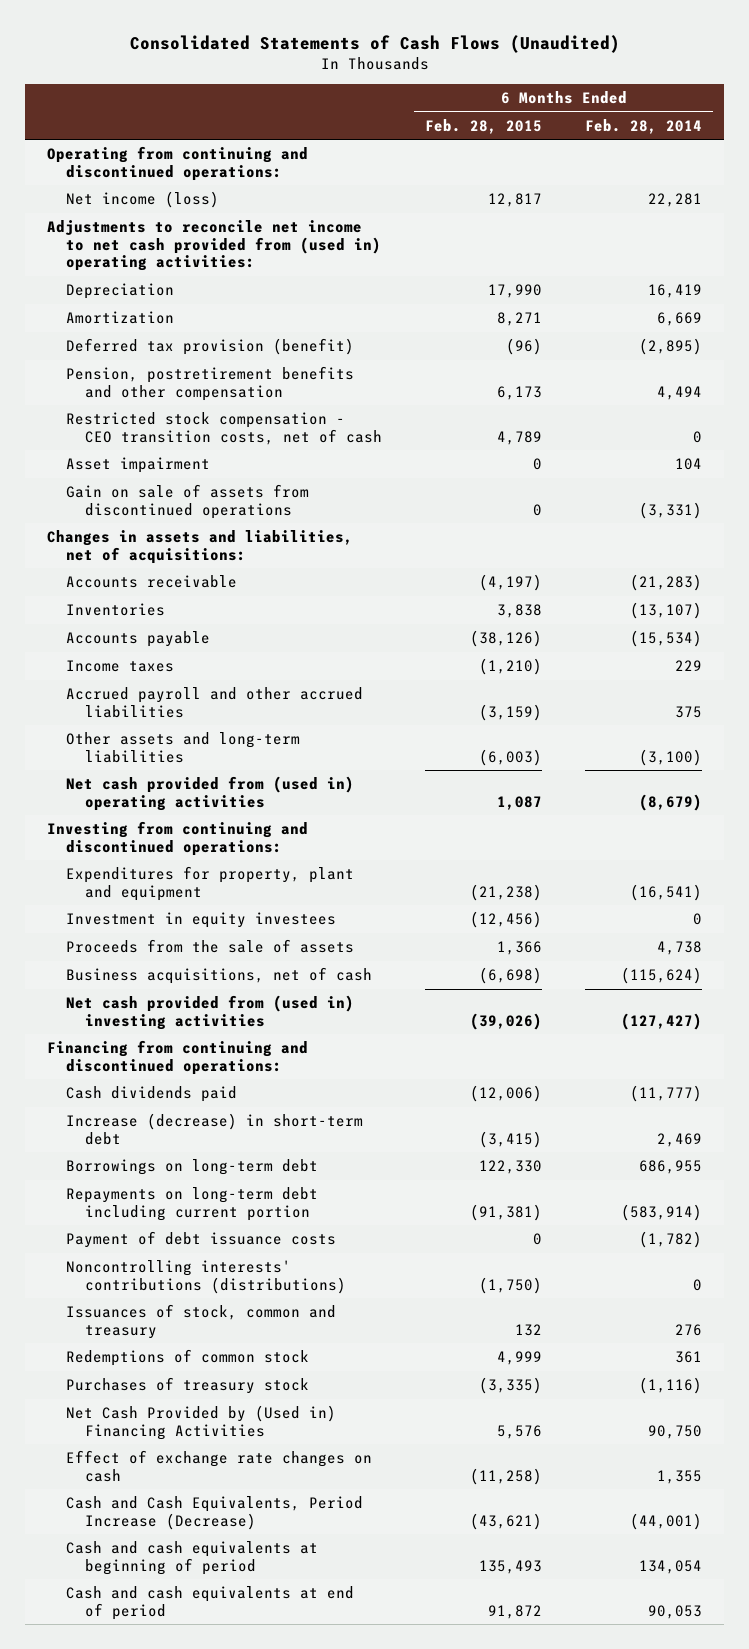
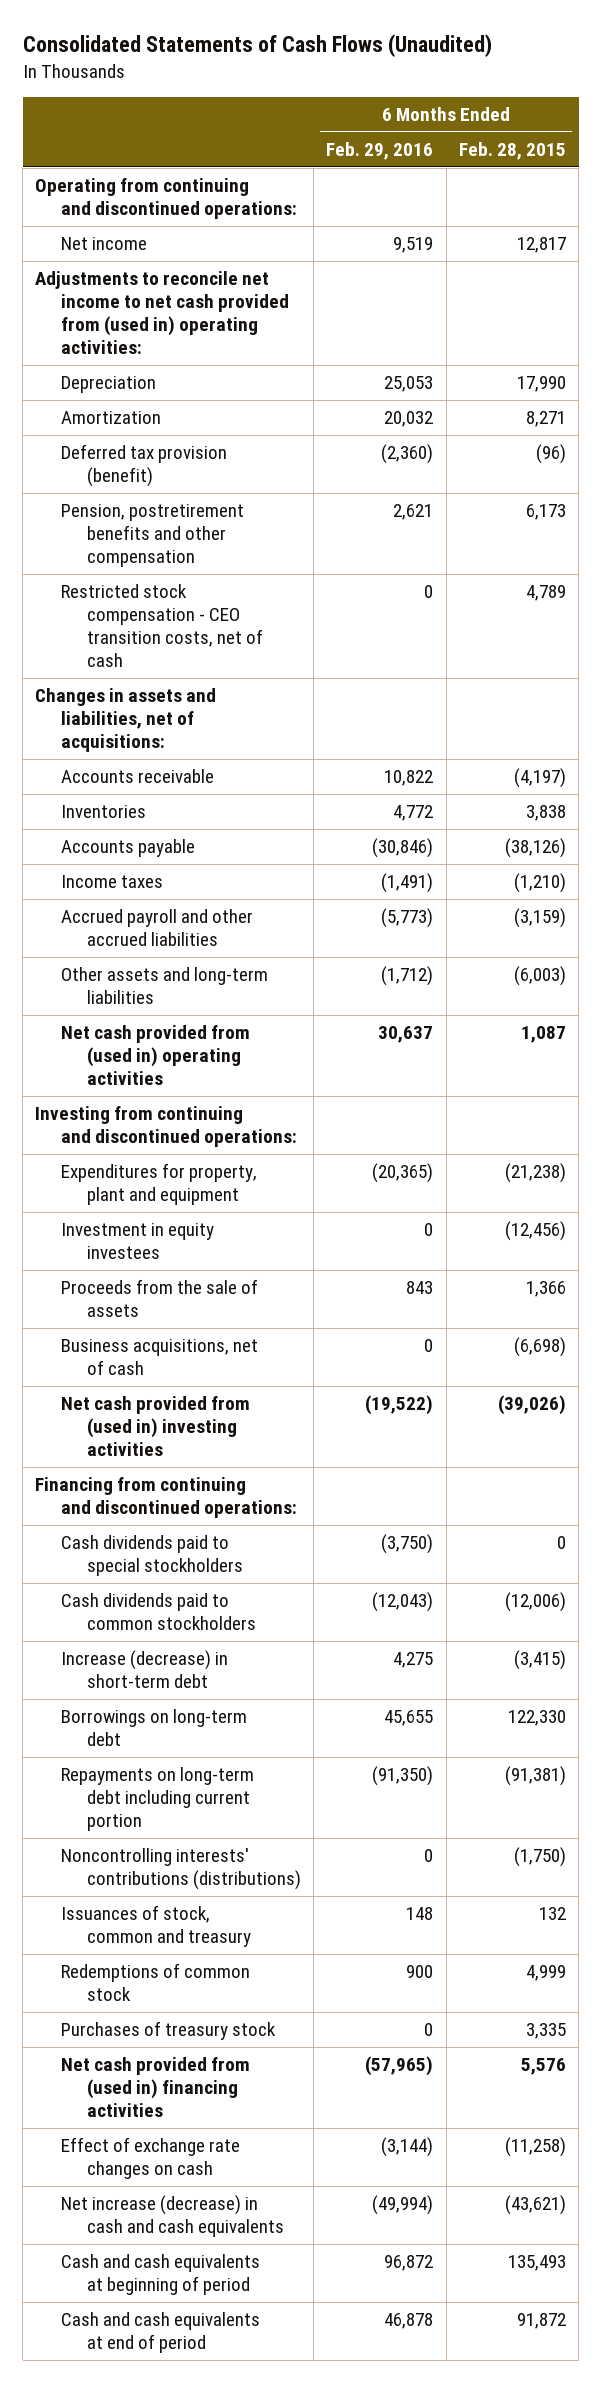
[585,118,703,134] Feb. 28, 2014 -> none
none -> [326,142,434,161] Feb. 29, 2016
[65,191,219,209] Net income (loss) -> [61,237,148,251] Net income
[65,457,210,474] Asset impairment -> none
[65,484,309,519] Gain on sale of assets from discontinued operations -> none
none -> [61,1535,243,1577] Cash dividends paid to special stockholders
[65,1086,237,1103] Cash dividends paid -> [61,1593,256,1631] Cash dividends paid to common stockholders
[65,1231,336,1249] Payment of debt issuance costs -> none
[479,1377,543,1395] (3,335) -> [525,2023,566,2040] 3,335
[65,1405,336,1440] Net Cash Provided by (Used in) Financing Activities -> [61,2057,251,2118] Net cash provided from (used in) financing activities
[65,1496,363,1530] Cash and Cash Equivalents, Period Increase (Decrease) -> [61,2195,284,2238] Net increase (decrease) in cash and cash equivalents

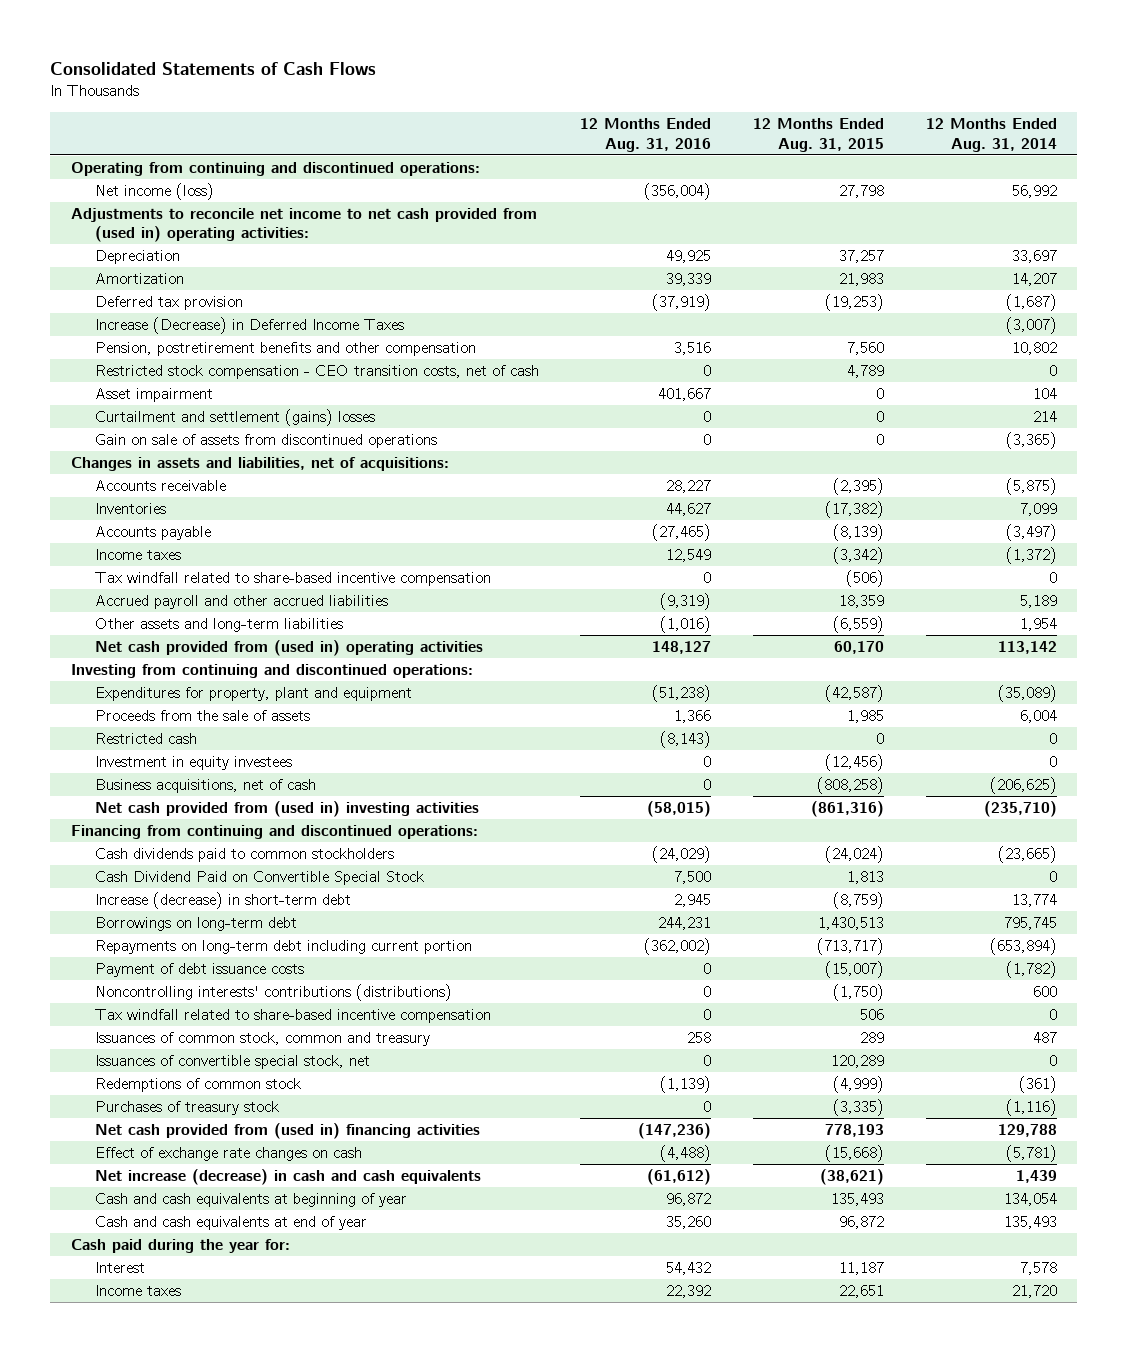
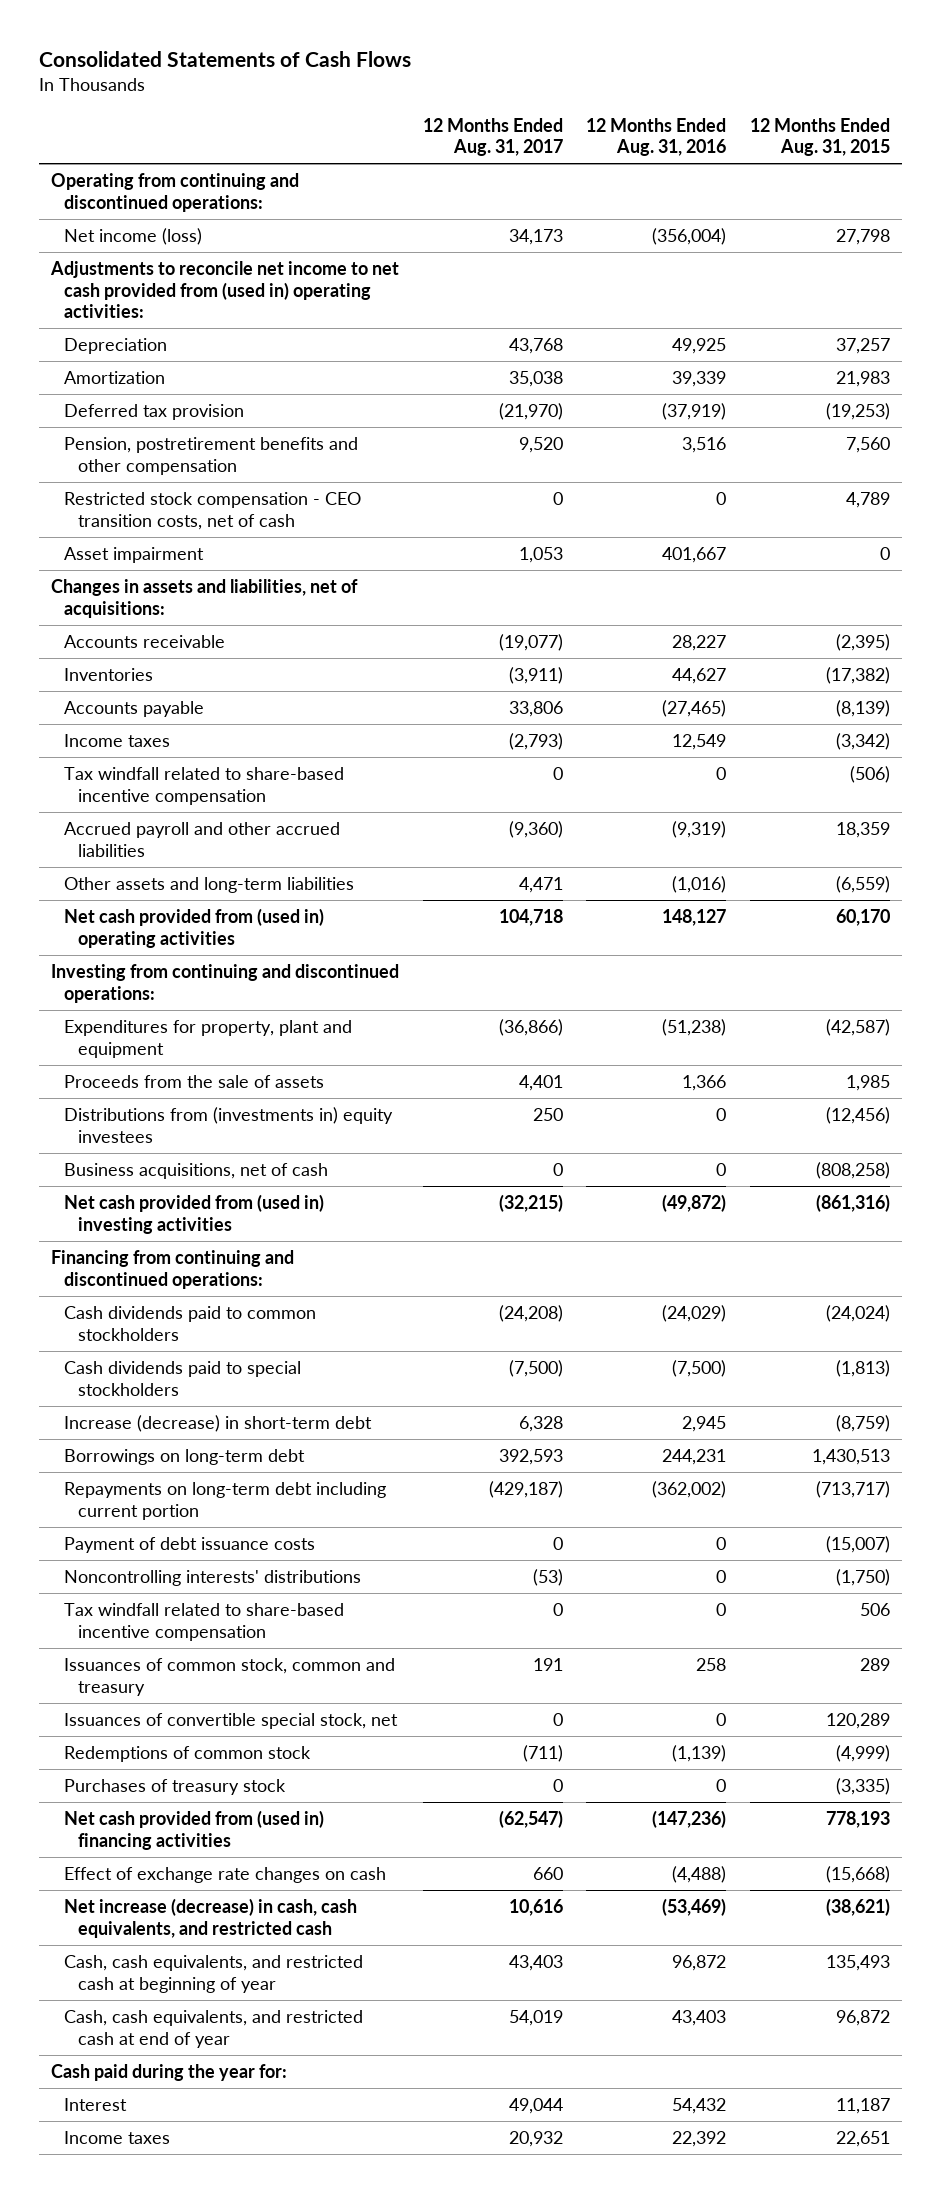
[925,118,1057,152] 12 Months Ended Aug. 31, 2014 -> none
none -> [422,117,563,157] 12 Months Ended Aug. 31, 2017
[94,317,404,335] Increase (Decrease) in Deferred Income Taxes -> none
[94,409,375,427] Curtailment and settlement (gains) losses -> none
[94,434,437,449] Gain on sale of assets from discontinued operations -> none
[94,733,197,745] Restricted cash -> none
[94,756,292,771] Investment in equity investees -> [64,1106,394,1143] Distributions from (investments in) equity investees
[647,801,712,818] (58,015) -> [662,1193,727,1212] (49,872)
[94,871,424,886] Cash Dividend Paid on Convertible Special Stock -> [64,1360,302,1396] Cash dividends paid to special stockholders
[674,871,712,885] 7,500 -> [672,1359,727,1377] (7,500)
[846,871,884,885] 1,813 -> [836,1359,891,1377] (1,813)
[94,984,452,1002] Noncontrolling interests' contributions (distributions) -> [64,1569,362,1586] Noncontrolling interests' distributions
[94,1169,481,1186] Net increase (decrease) in cash and cash equivalents -> [64,1897,358,1938] Net increase (decrease) in cash, cash equivalents, and restricted cash
[647,1169,712,1186] (61,612) -> [662,1897,727,1916] (53,469)
[94,1193,407,1208] Cash and cash equivalents at beginning of year -> [64,1954,364,1993] Cash, cash equivalents, and restricted cash at beginning of year
[94,1216,367,1231] Cash and cash equivalents at end of year -> [64,2009,364,2048] Cash, cash equivalents, and restricted cash at end of year
[666,1216,712,1230] 35,260 -> [672,2009,727,2026] 43,403

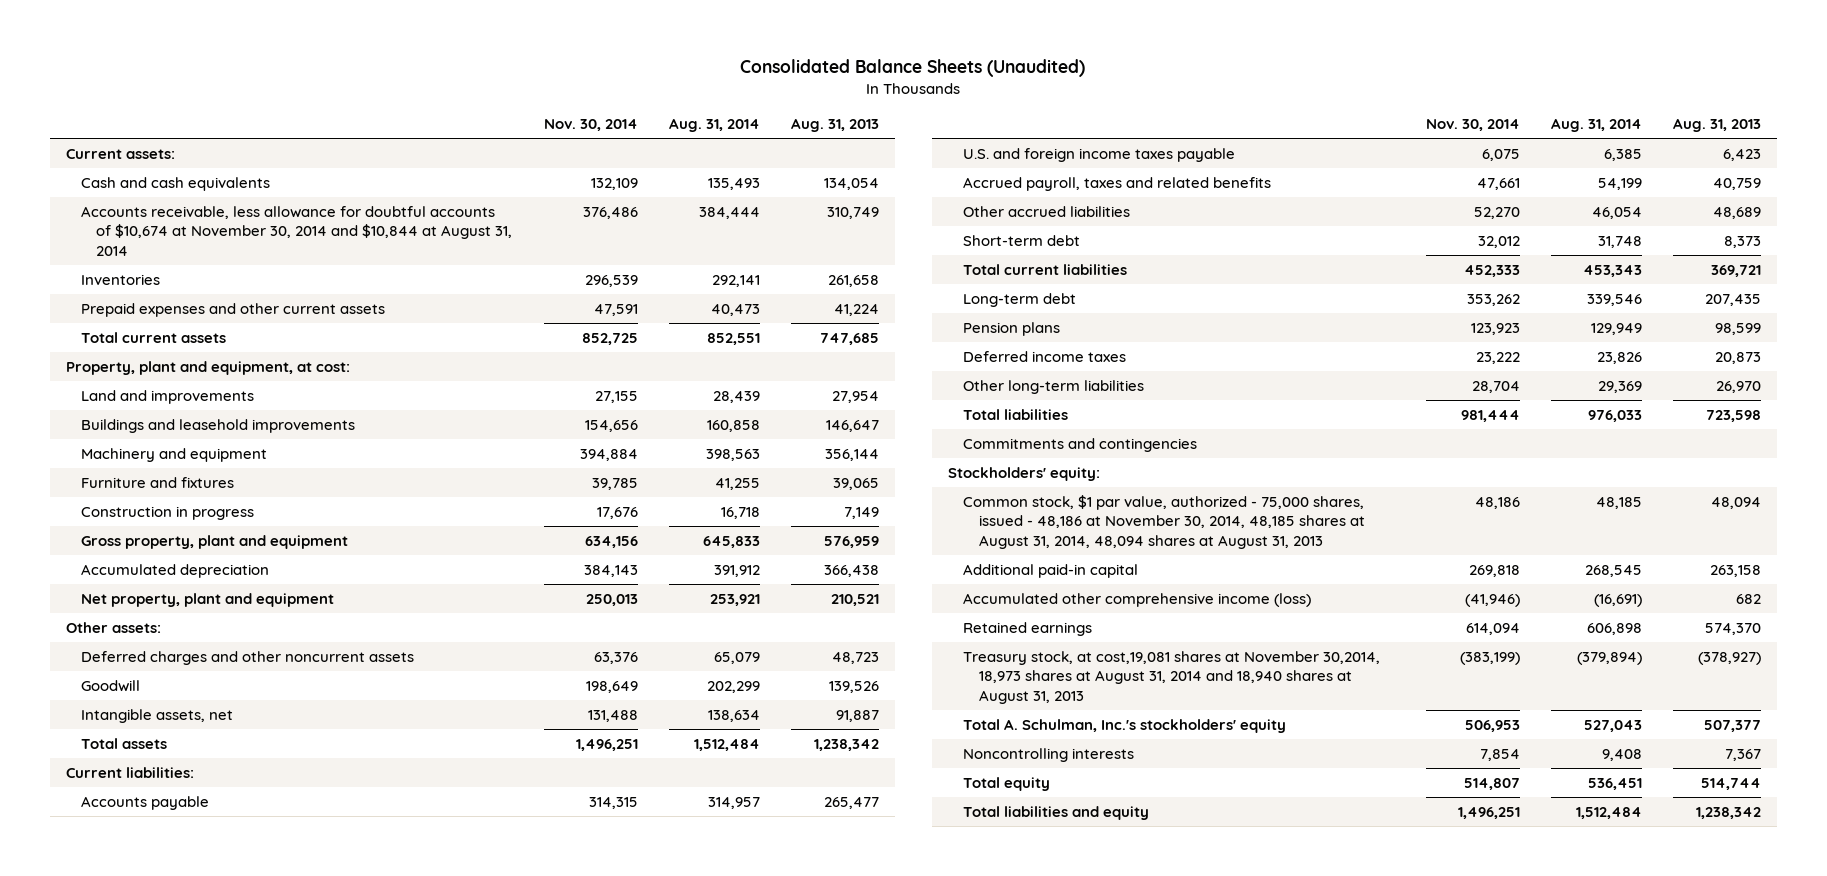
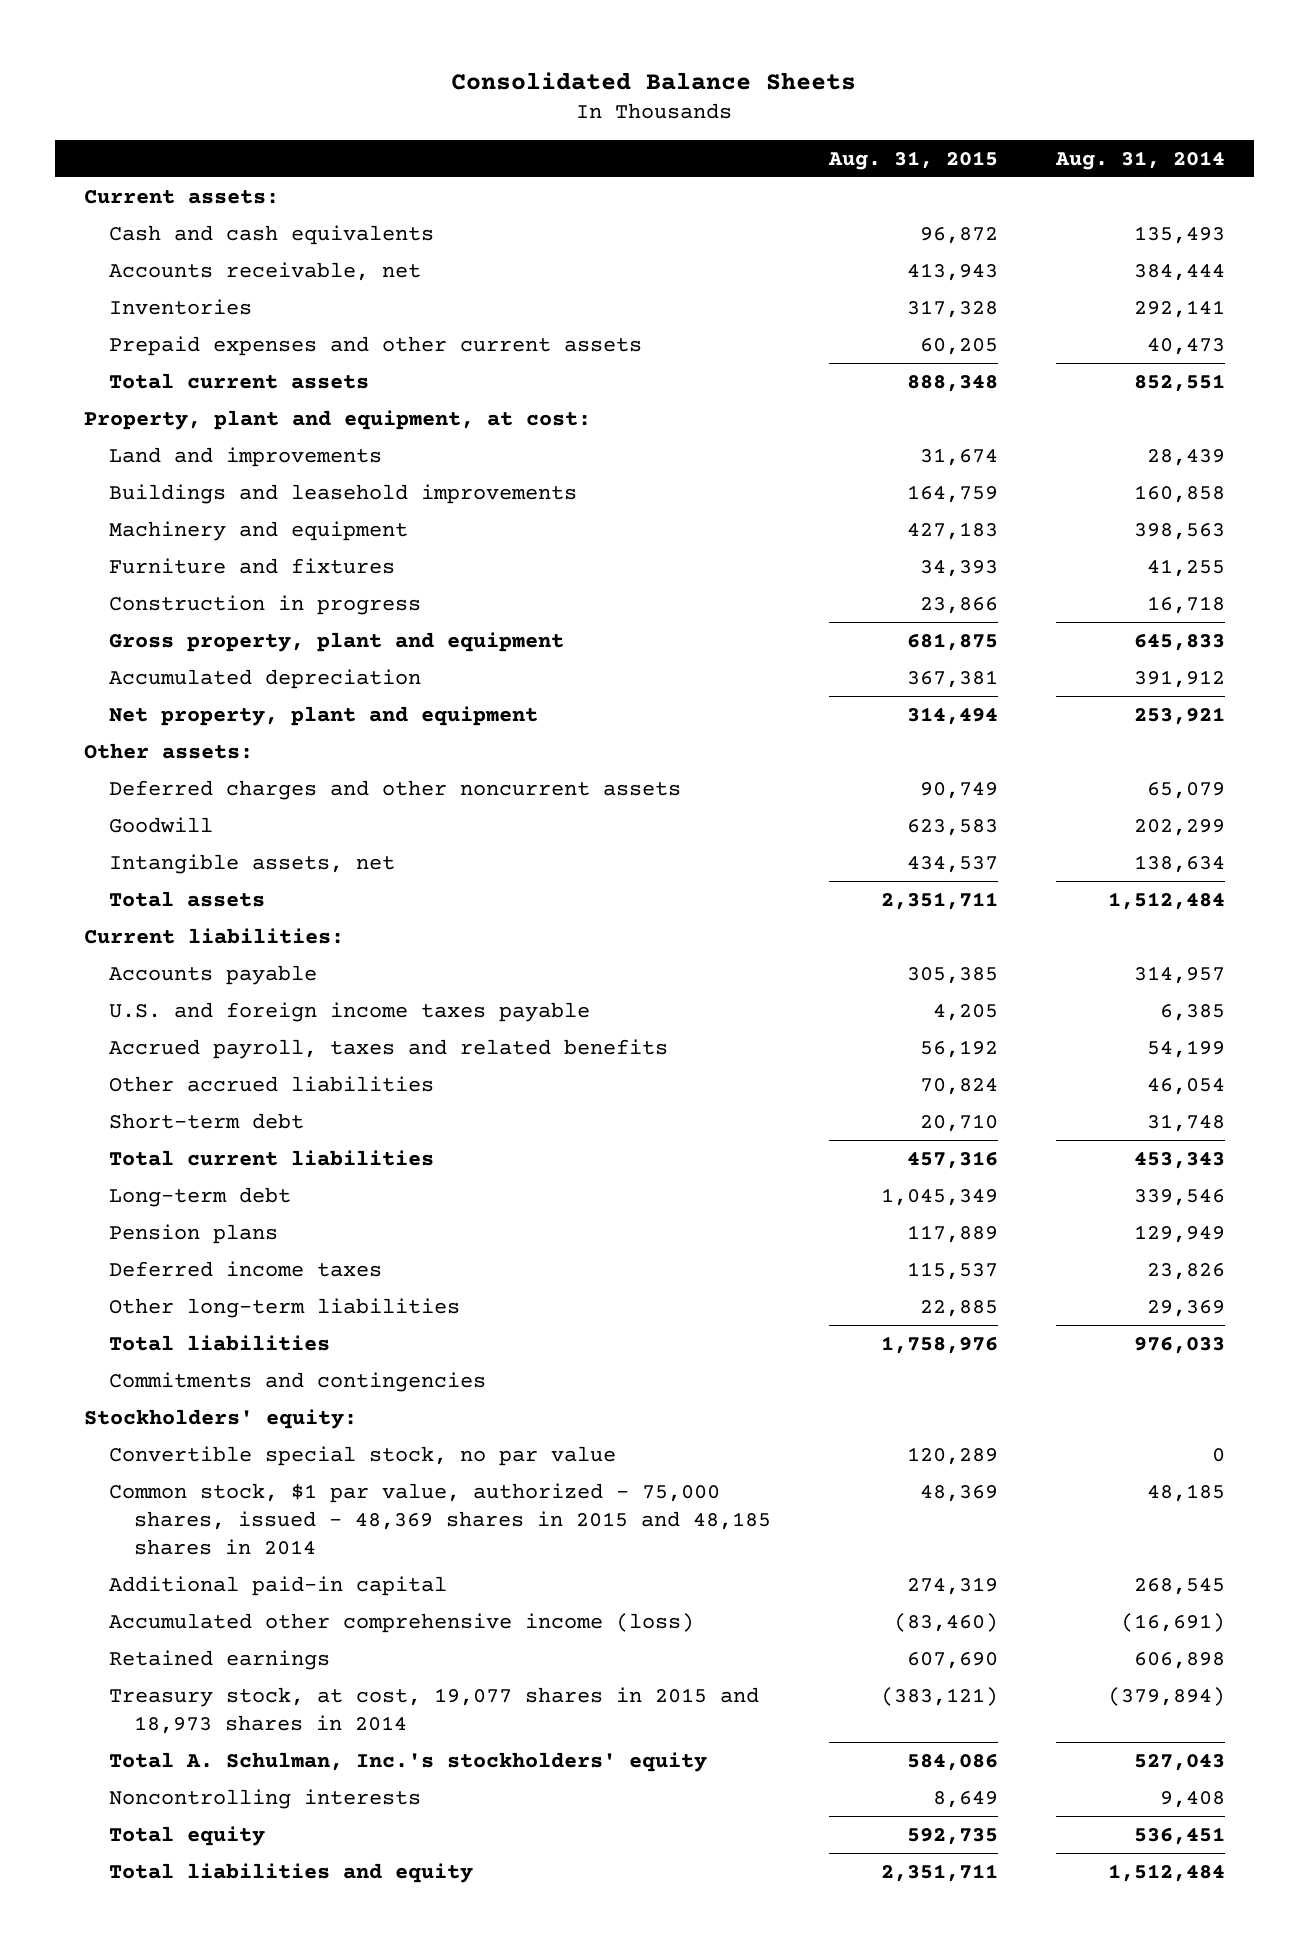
[740,59,1086,78] Consolidated Balance Sheets (Unaudited) -> [451,71,857,90] Consolidated Balance Sheets
[543,118,638,131] Nov. 30, 2014 -> none
[790,117,879,132] Aug. 31, 2013 -> none
none -> [827,150,998,170] Aug. 31, 2015
[80,206,513,256] Accounts receivable, less allowance for doubtful accounts of $10,674 at November 30, 2014 and $10,844 at August 31, 2014 -> [108,261,421,281] Accounts receivable, net
none -> [108,1445,616,1466] Convertible special stock, no par value
[963,495,1365,549] Common stock, $1 par value, authorized - 75,000 shares, issued - 48,186 at November 30, 2014, 48,185 shares at August 31, 2014, 48,094 shares at August 31, 2013 -> [108,1482,772,1555] Common stock, $1 par value, authorized - 75,000 shares, issued - 48,369 shares in 2015 and 48,185 shares in 2014
[963,651,1381,704] Treasury stock, at cost,19,081 shares at November 30,2014, 18,973 shares at August 31, 2014 and 18,940 shares at August 31, 2013 -> [108,1686,759,1734] Treasury stock, at cost, 19,077 shares in 2015 and 18,973 shares in 2014

